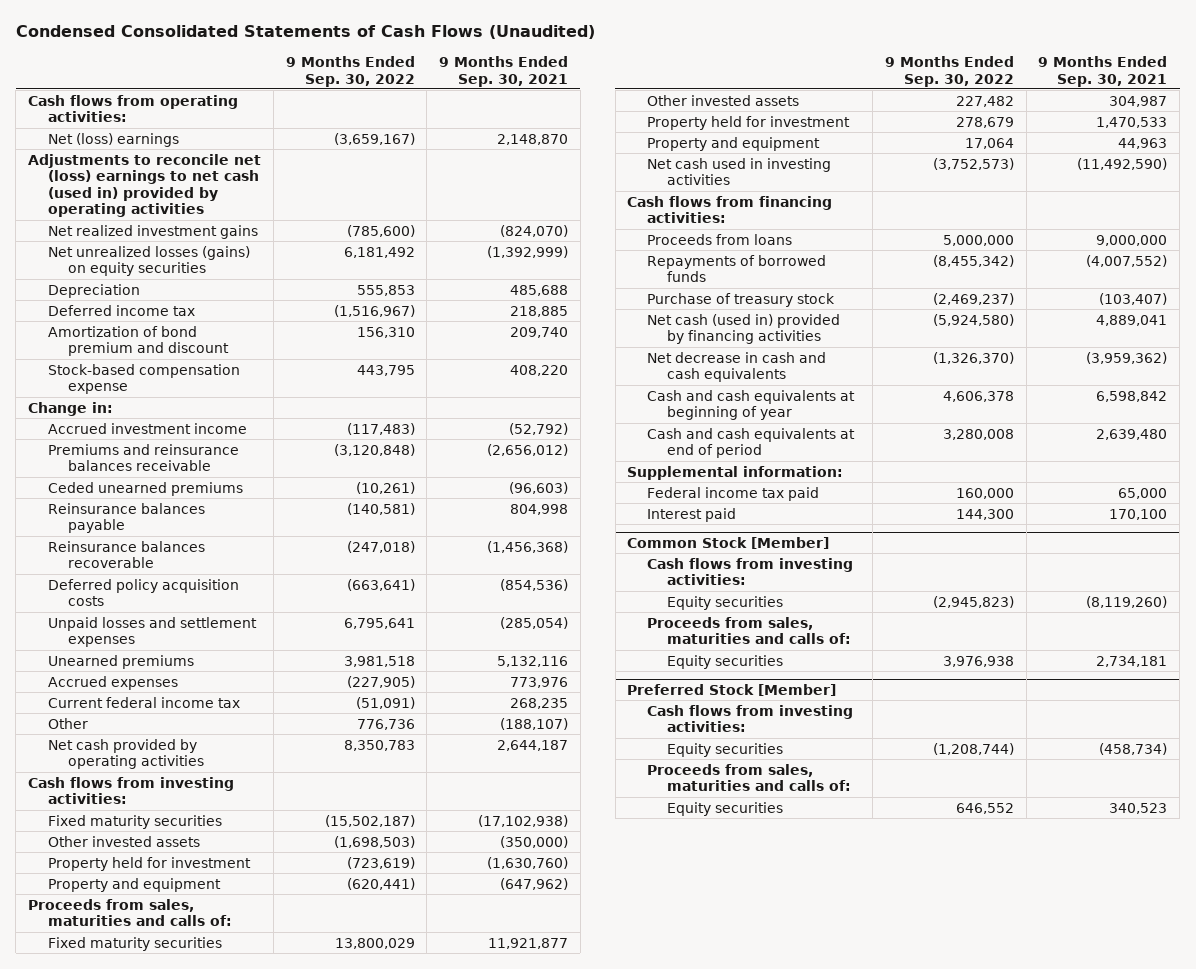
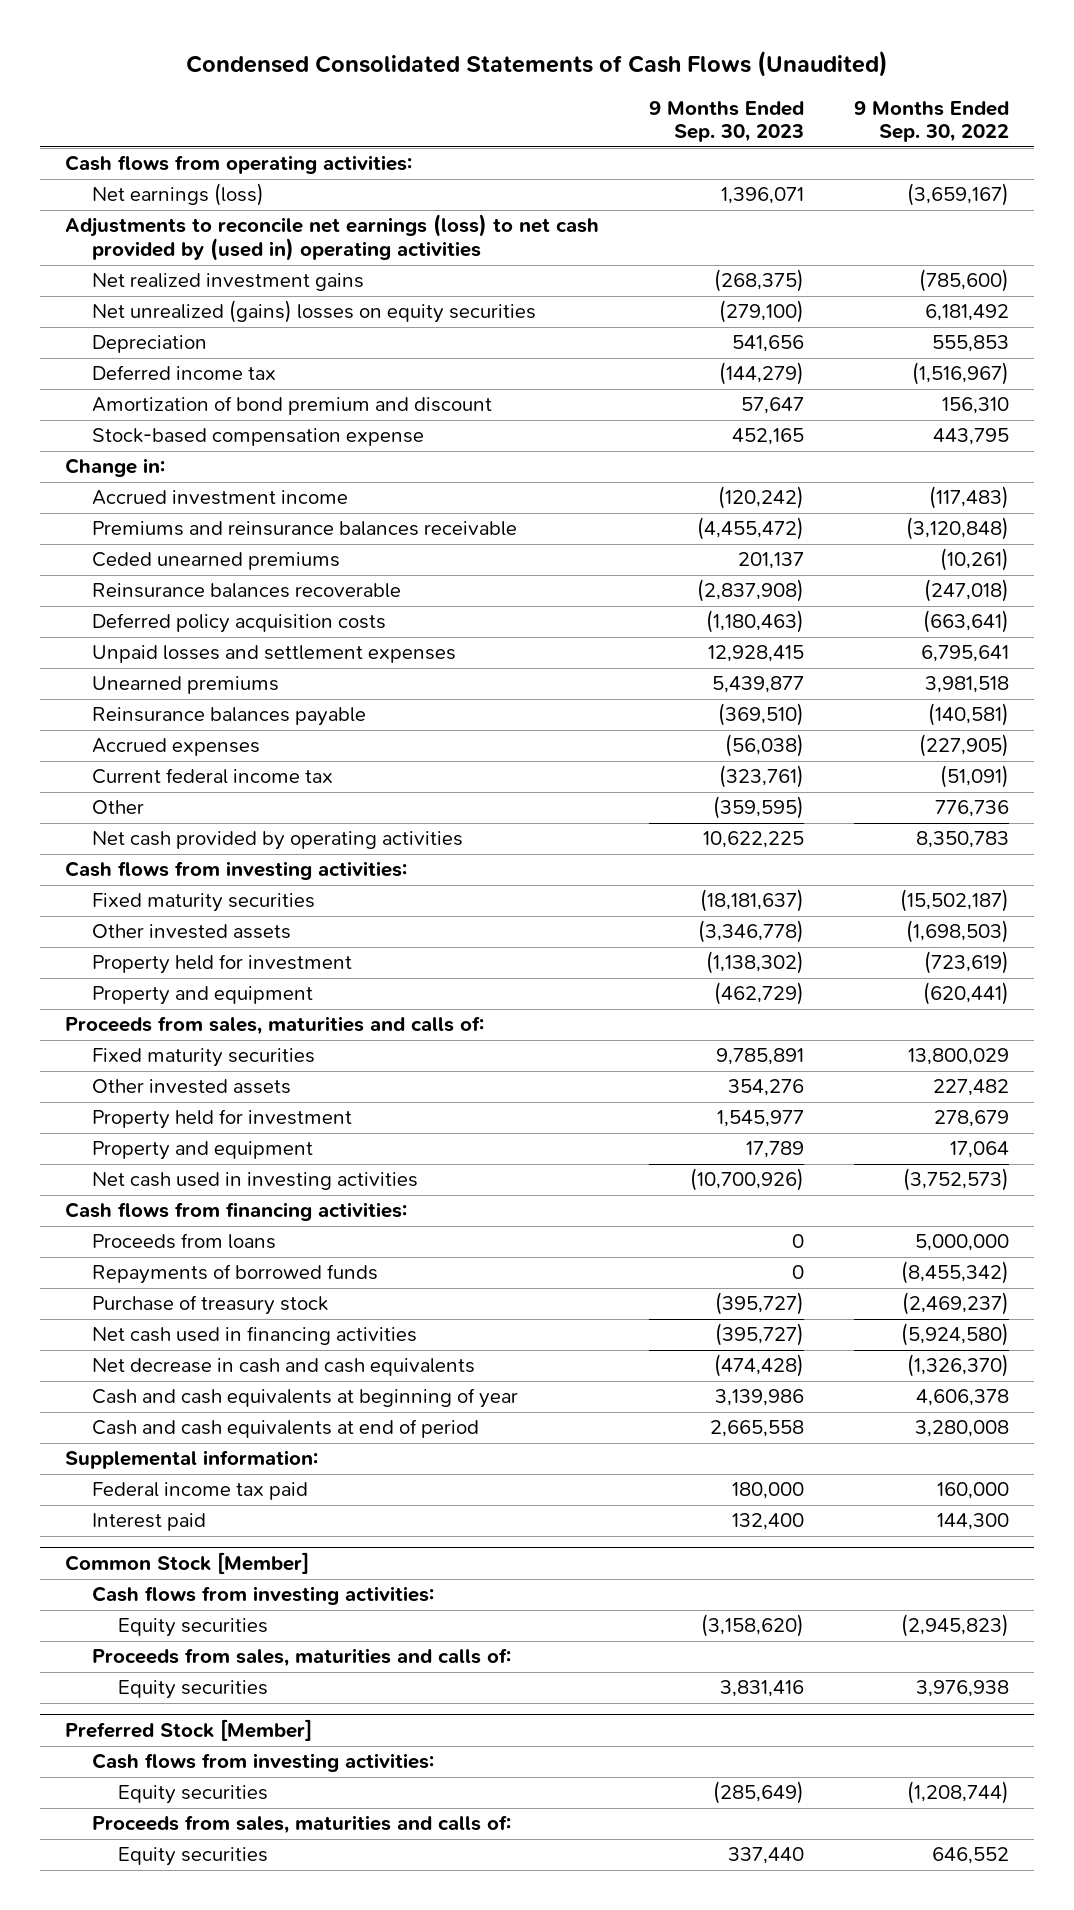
[439,55,569,87] 9 Months Ended Sep. 30, 2021 -> none
none -> [649,100,805,143] 9 Months Ended Sep. 30, 2023
[47,132,179,147] Net (loss) earnings -> [91,183,264,207] Net earnings (loss)
[28,153,262,218] Adjustments to reconcile net (loss) earnings to net cash (used in) provided by operating activities -> [65,214,600,262] Adjustments to reconcile net earnings (loss) to net cash provided by (used in) operating activities
[47,245,250,277] Net unrealized losses (gains) on equity securities -> [91,300,536,324] Net unrealized (gains) losses on equity securities
[47,502,205,534] Reinsurance balances payable -> [91,707,366,727] Reinsurance balances payable
[647,313,841,345] Net cash (used in) provided by financing activities -> [91,1326,417,1346] Net cash used in financing activities

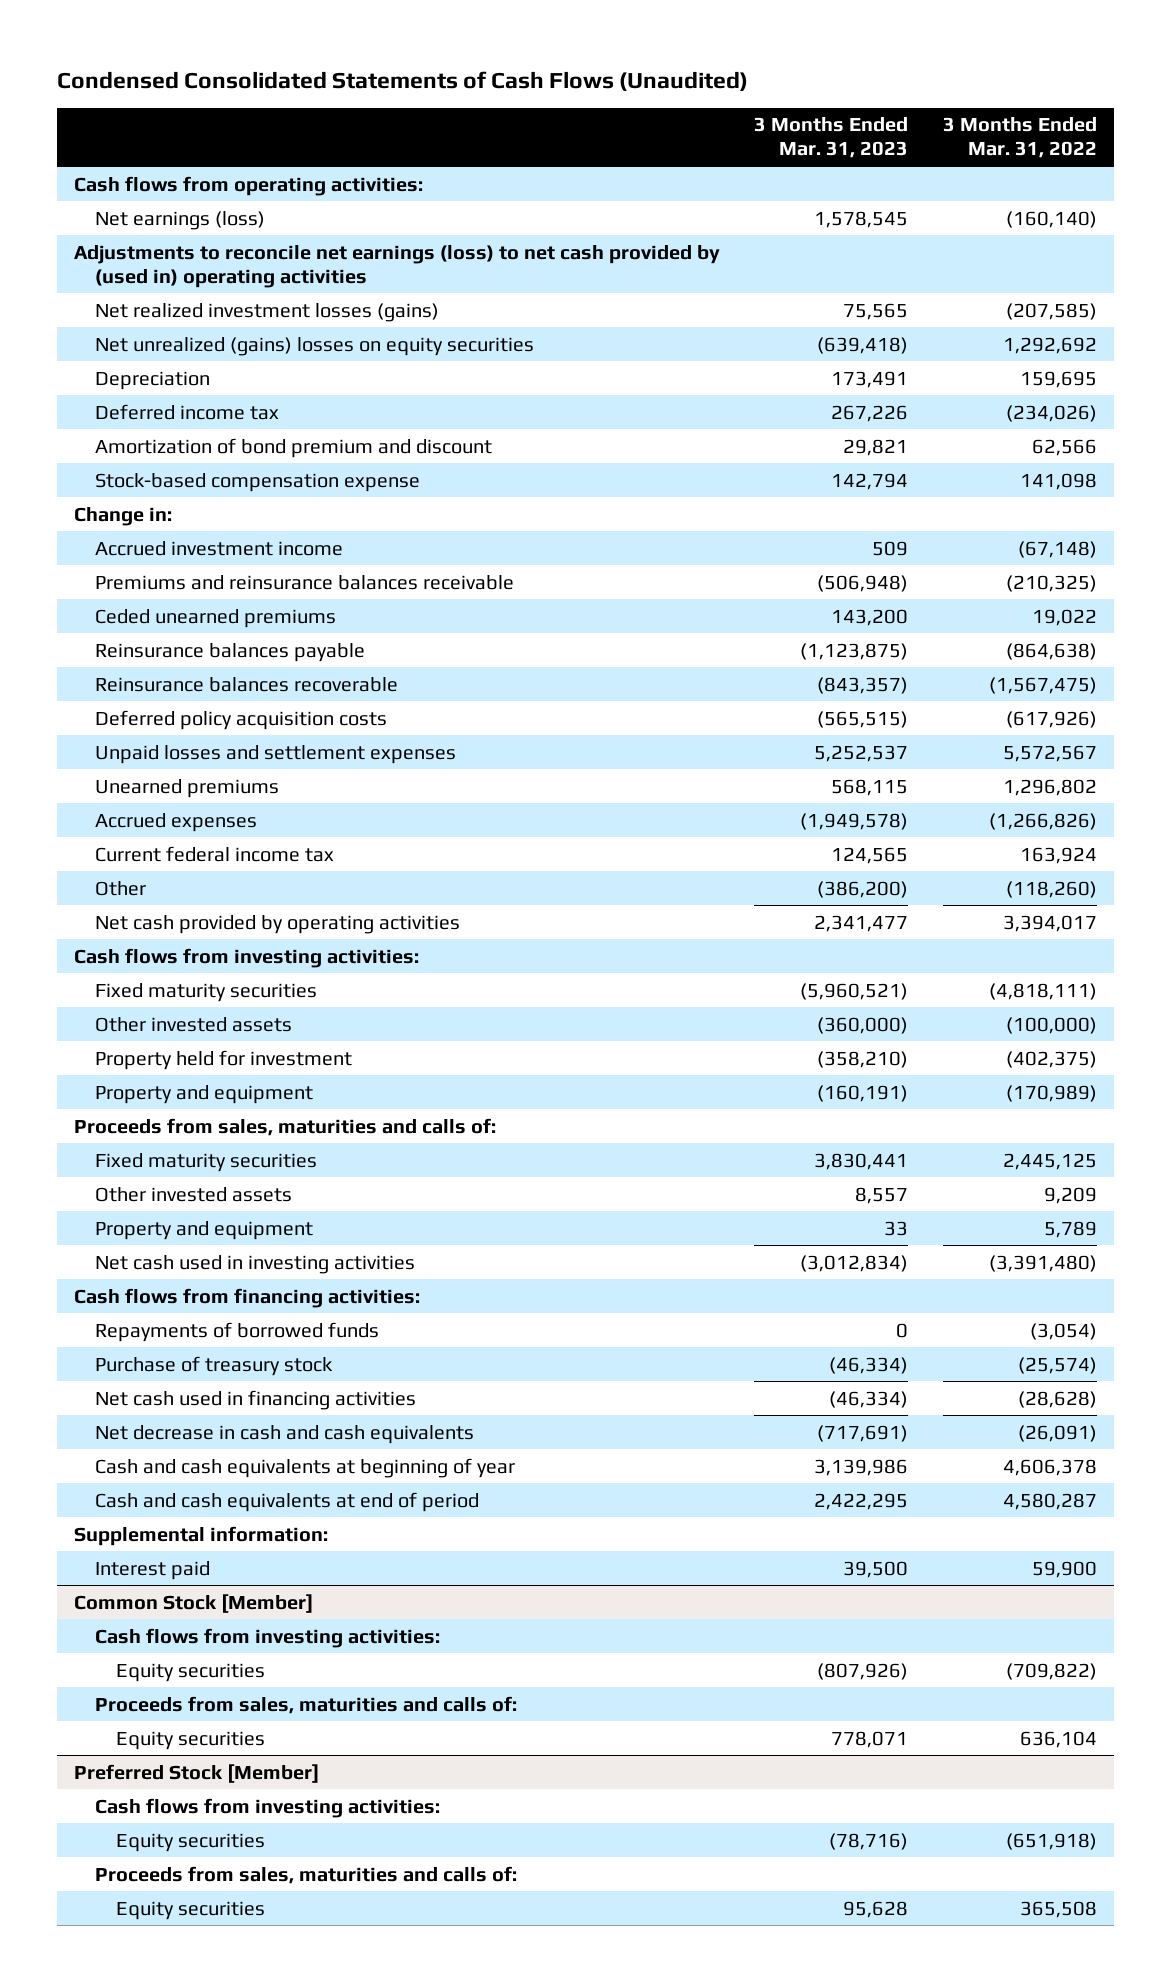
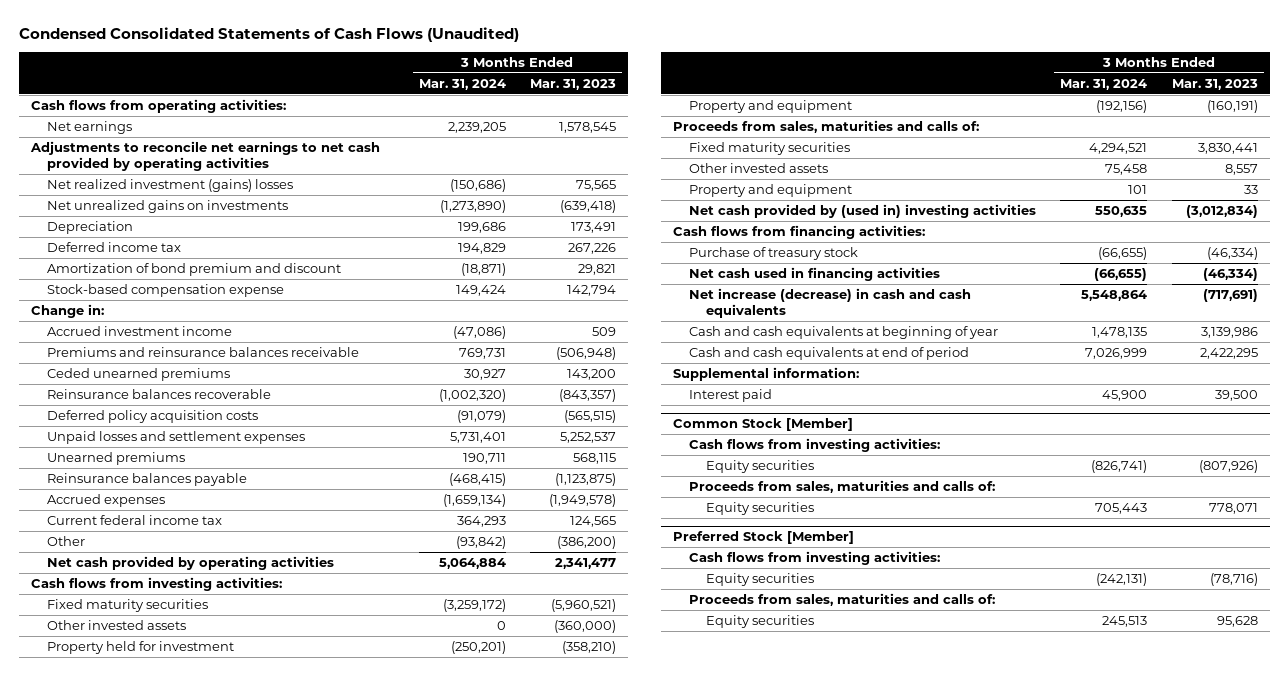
[942,117,1097,159] 3 Months Ended Mar. 31, 2022 -> none
none -> [418,78,506,90] Mar. 31, 2024
[94,210,265,230] Net earnings (loss) -> [47,121,133,135] Net earnings
[73,244,720,288] Adjustments to reconcile net earnings (loss) to net cash provided by (used in) operating activities -> [29,141,380,172] Adjustments to reconcile net earnings to net cash provided by operating activities
[94,302,439,322] Net realized investment losses (gains) -> [47,179,294,193] Net realized investment (gains) losses
[94,336,534,356] Net unrealized (gains) losses on equity securities -> [47,200,289,214] Net unrealized gains on investments
[94,642,365,662] Reinsurance balances payable -> [47,473,248,487] Reinsurance balances payable
[94,1254,415,1274] Net cash used in investing activities -> [689,204,1037,219] Net cash provided by (used in) investing activities
[94,1321,379,1342] Repayments of borrowed funds -> none
[94,1424,474,1444] Net decrease in cash and cash equivalents -> [689,288,972,319] Net increase (decrease) in cash and cash equivalents

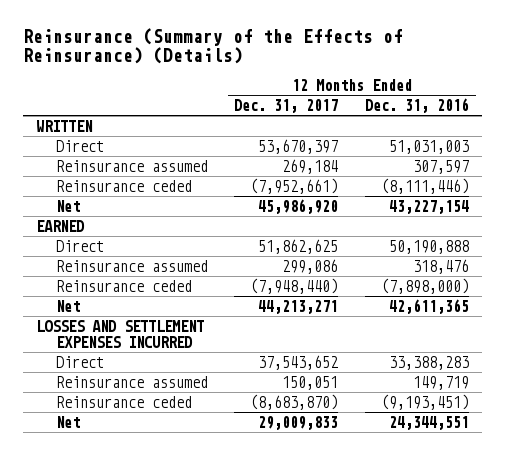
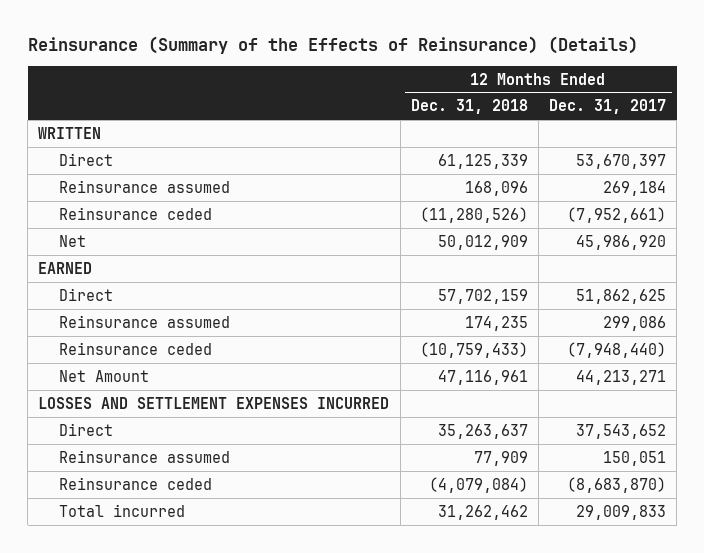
[364,97,469,113] Dec. 31, 2016 -> none
none -> [410,99,528,115] Dec. 31, 2018
[55,299,80,312] Net -> [58,369,149,382] Net Amount
[55,415,80,428] Net -> [58,503,185,517] Total incurred

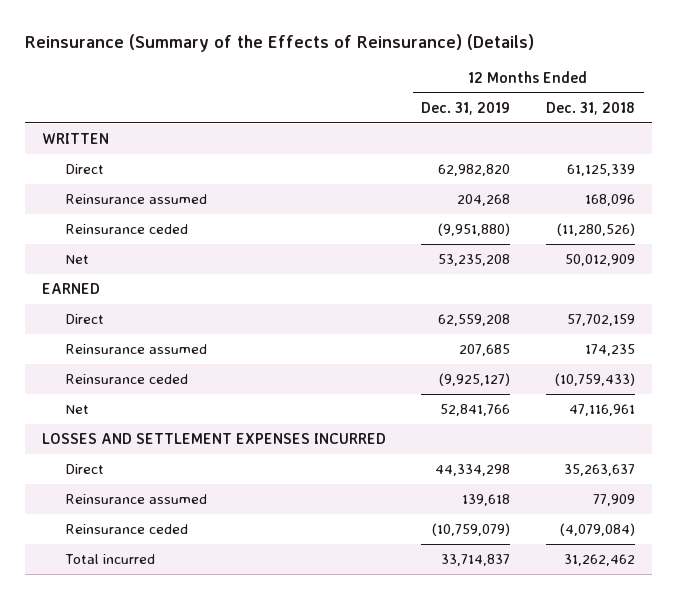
[549,99,667,115] Dec. 31, 2017 -> none
none -> [421,102,511,116] Dec. 31, 2019
[58,369,149,382] Net Amount -> [65,405,90,415] Net

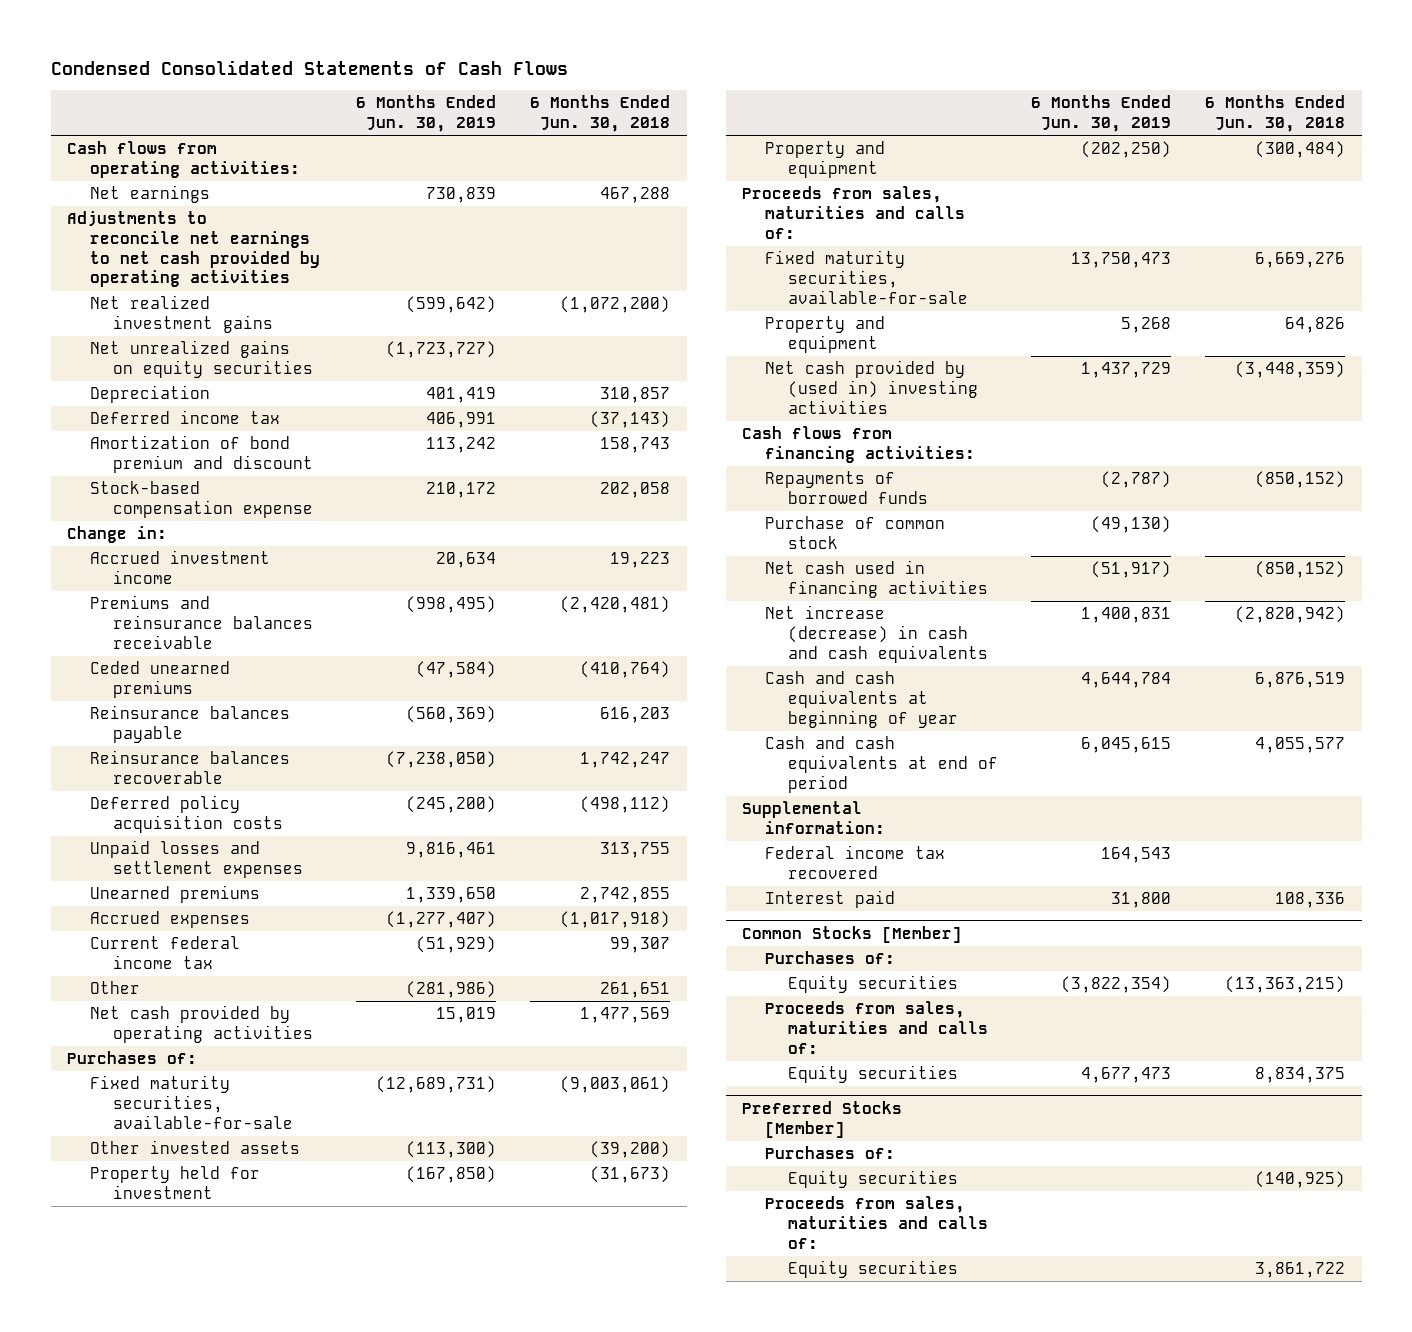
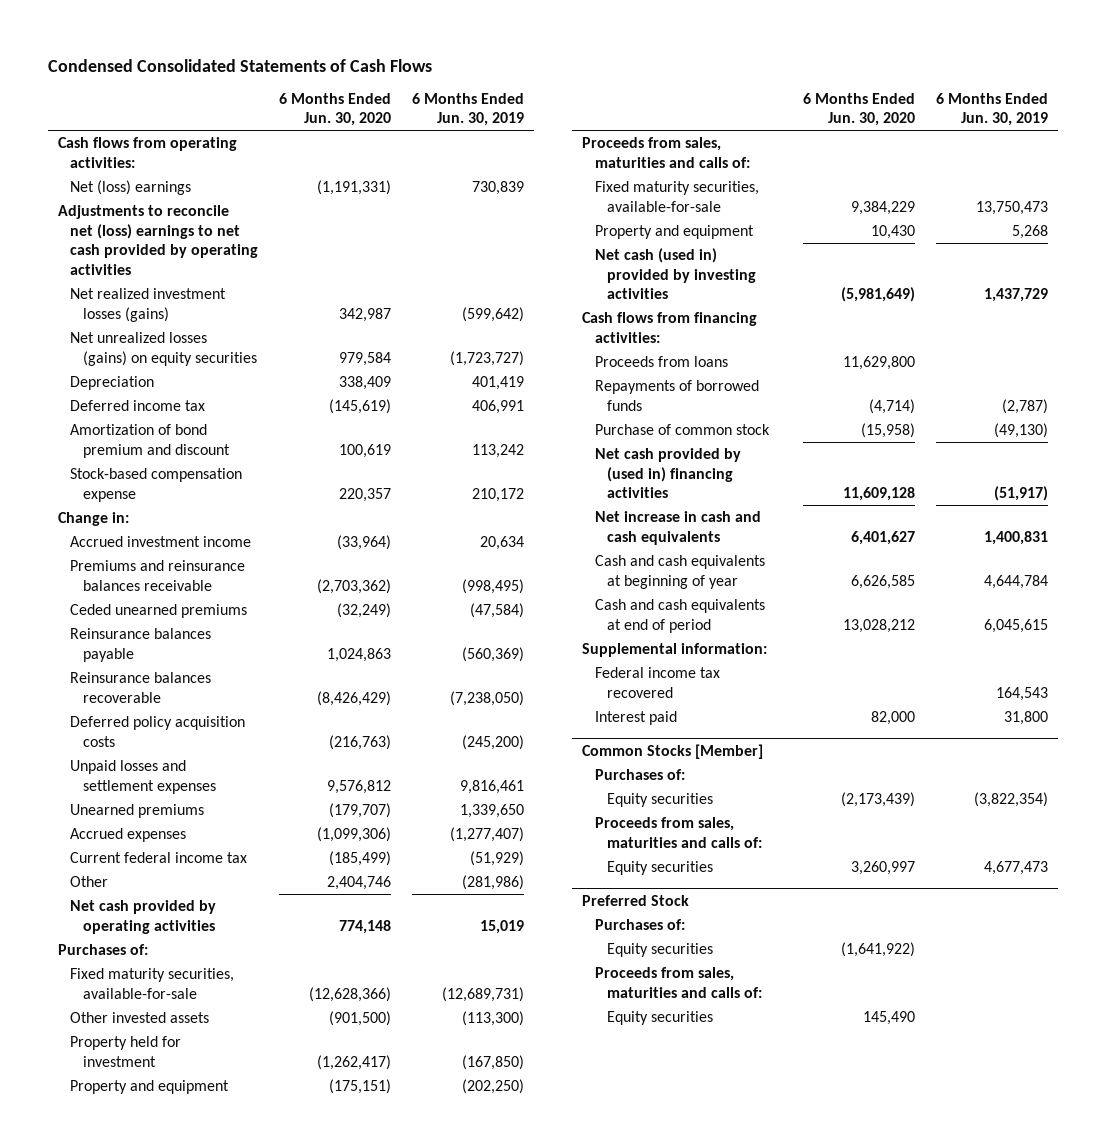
[530,95,671,132] 6 Months Ended Jun. 30, 2018 -> none
none -> [279,92,392,127] 6 Months Ended Jun. 30, 2020
[90,185,211,204] Net earnings -> [70,179,192,195] Net (loss) earnings
[67,211,321,288] Adjustments to reconcile net earnings to net cash provided by operating activities -> [58,204,259,275] Adjustments to reconcile net (loss) earnings to net cash provided by operating activities
[90,295,273,333] Net realized investment gains -> [70,287,227,322] Net realized investment losses (gains)
[90,340,313,378] Net unrealized gains on equity securities -> [70,331,257,366] Net unrealized losses (gains) on equity securities
[765,360,978,414] Net cash provided by (used in) investing activities -> [594,247,757,300] Net cash (used in) provided by investing activities
none -> [594,355,728,367] Proceeds from loans
[765,560,988,598] Net cash used in financing activities -> [594,447,741,499] Net cash provided by (used in) financing activities
[765,605,988,663] Net increase (decrease) in cash and cash equivalents -> [594,510,761,545] Net increase in cash and cash equivalents
[742,1100,903,1138] Preferred Stocks [Member] -> [582,894,690,906] Preferred Stock

